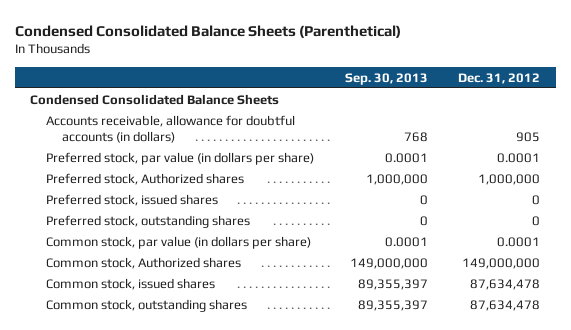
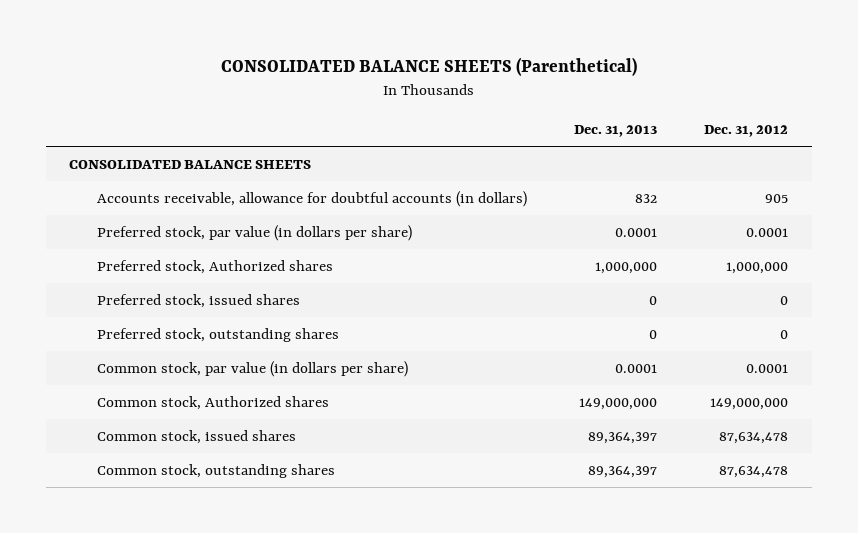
[15,24,402,38] Condensed Consolidated Balance Sheets (Parenthetical) -> [220,57,637,77] CONSOLIDATED BALANCE SHEETS (Parenthetical)
[344,72,428,85] Sep. 30, 2013 -> none
none -> [573,125,657,138] Dec. 31, 2013
[30,94,280,106] Condensed Consolidated Balance Sheets -> [69,159,312,169] CONSOLIDATED BALANCE SHEETS

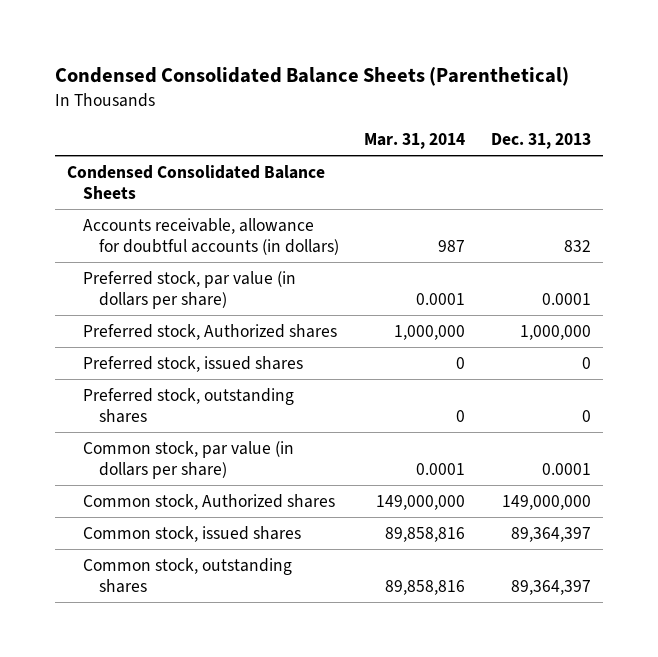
[220,57,637,77] CONSOLIDATED BALANCE SHEETS (Parenthetical) -> [54,67,569,87] Condensed Consolidated Balance Sheets (Parenthetical)
[704,125,789,138] Dec. 31, 2012 -> none
none -> [364,133,466,150] Mar. 31, 2014
[69,159,312,169] CONSOLIDATED BALANCE SHEETS -> [67,164,326,199] Condensed Consolidated Balance Sheets

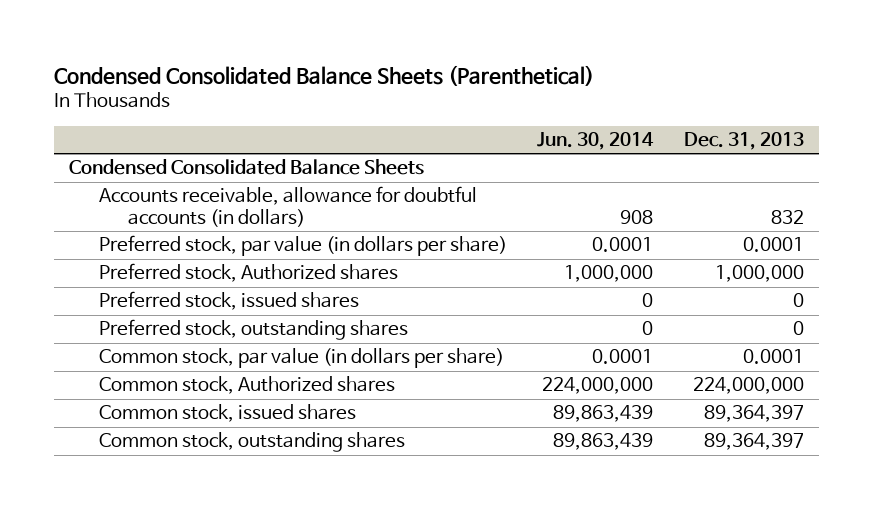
[364,133,466,150] Mar. 31, 2014 -> none
none -> [537,132,655,151] Jun. 30, 2014
[501,494,591,510] 149,000,000 -> [692,377,804,395] 224,000,000

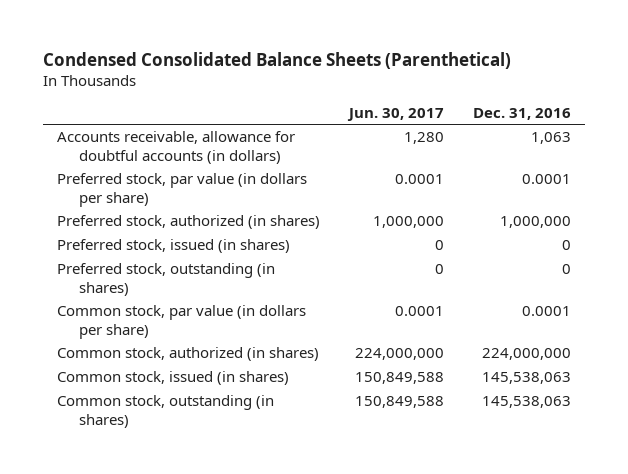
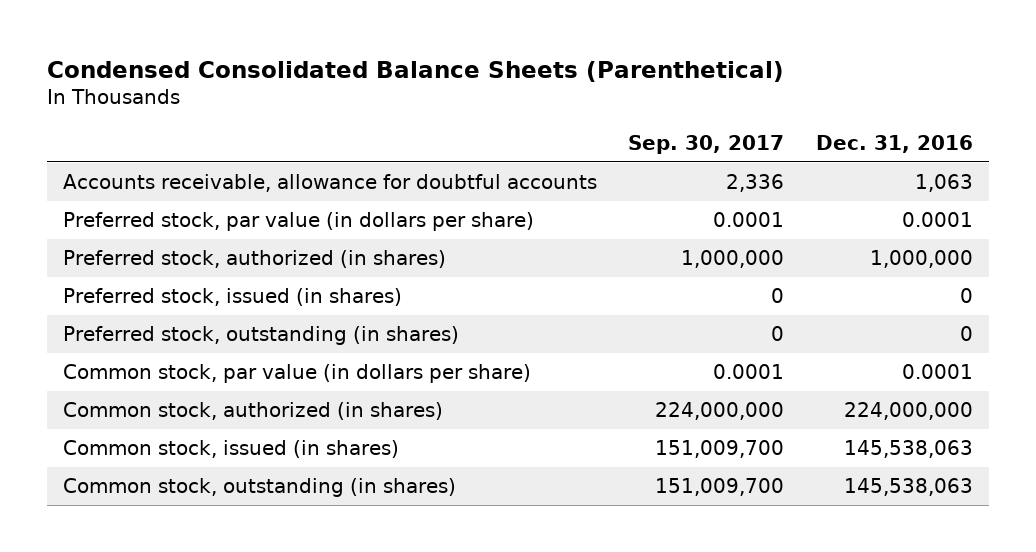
[347,107,445,121] Jun. 30, 2017 -> none
none -> [628,134,785,154] Sep. 30, 2017
[57,131,296,164] Accounts receivable, allowance for doubtful accounts (in dollars) -> [63,174,598,193] Accounts receivable, allowance for doubtful accounts

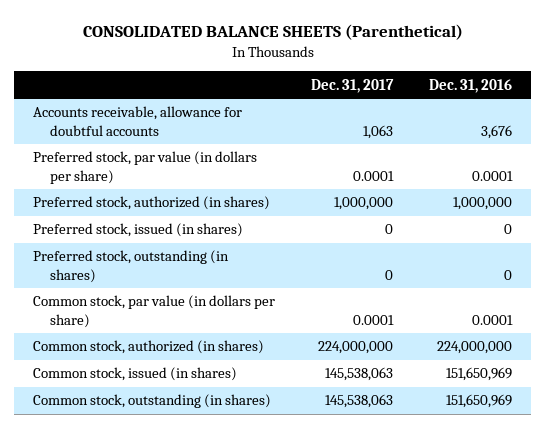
[47,60,785,82] Condensed Consolidated Balance Sheets (Parenthetical) -> [82,24,463,41] CONSOLIDATED BALANCE SHEETS (Parenthetical)
[628,134,785,154] Sep. 30, 2017 -> none
none -> [311,78,395,93] Dec. 31, 2017
[914,174,973,193] 1,063 -> [481,124,513,139] 3,676
[843,440,973,459] 145,538,063 -> [446,367,513,382] 151,650,969
[843,478,973,497] 145,538,063 -> [446,394,513,409] 151,650,969

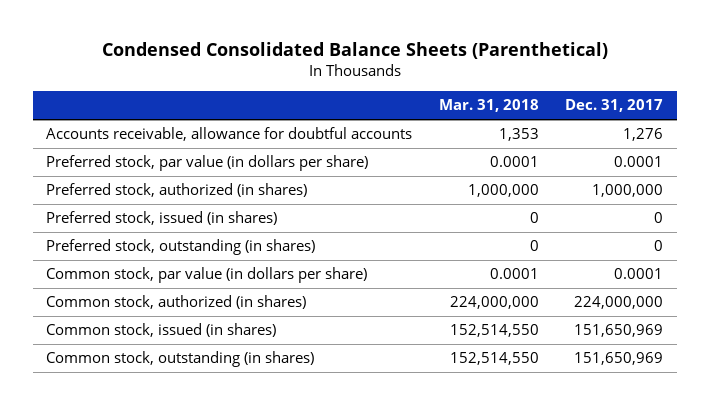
[82,24,463,41] CONSOLIDATED BALANCE SHEETS (Parenthetical) -> [101,41,608,59] Condensed Consolidated Balance Sheets (Parenthetical)
[429,78,513,93] Dec. 31, 2016 -> none
none -> [438,99,539,113] Mar. 31, 2018
[363,124,394,139] 1,063 -> [623,128,664,142] 1,276
[325,367,394,382] 145,538,063 -> [574,324,664,338] 151,650,969
[325,394,394,409] 145,538,063 -> [574,352,664,366] 151,650,969

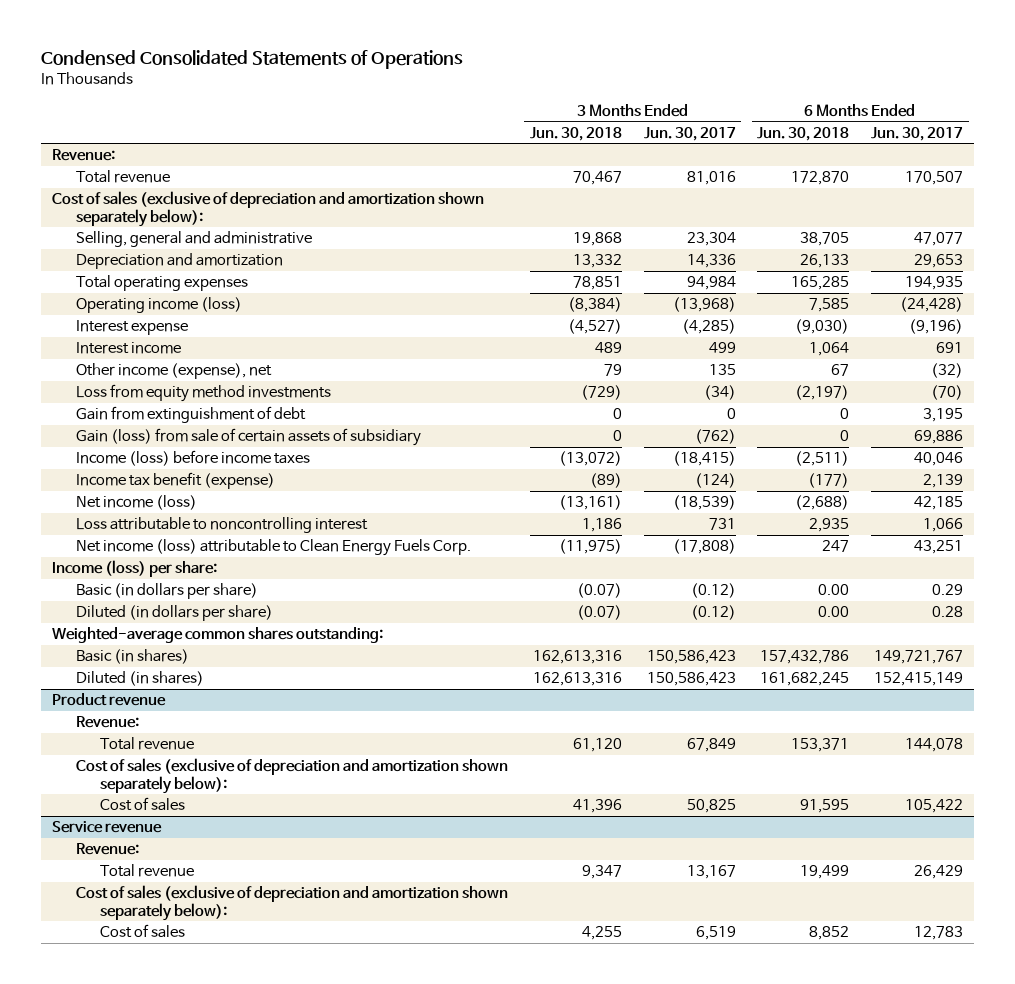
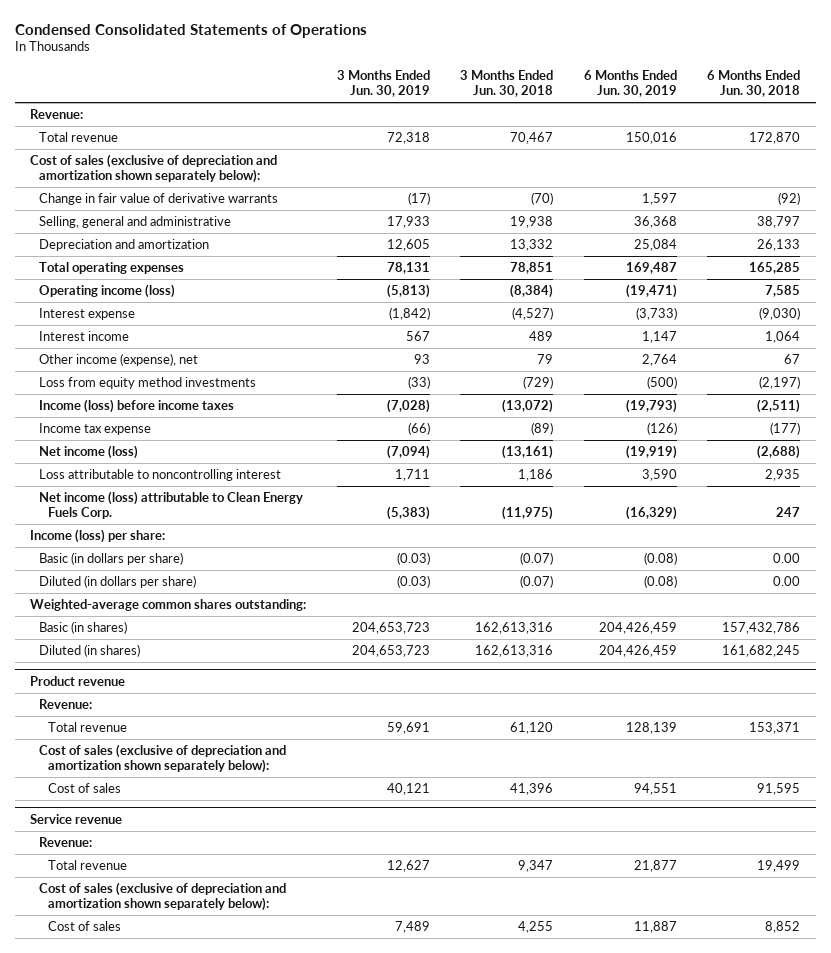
[643,126,736,141] Jun. 30, 2017 -> none
[871,126,964,141] Jun. 30, 2017 -> none
none -> [336,69,430,97] 3 Months Ended Jun. 30, 2019
none -> [583,69,677,97] 6 Months Ended Jun. 30, 2019
none -> [39,193,279,206] Change in fair value of derivative warrants
[572,232,622,247] 19,868 -> [510,216,554,229] 19,938
[800,232,850,247] 38,705 -> [757,216,801,229] 38,797
[75,406,306,424] Gain from extinguishment of debt -> none
[75,428,421,447] Gain (loss) from sale of certain assets of subsidiary -> none
[75,472,275,490] Income tax benefit (expense) -> [39,423,152,436] Income tax expense

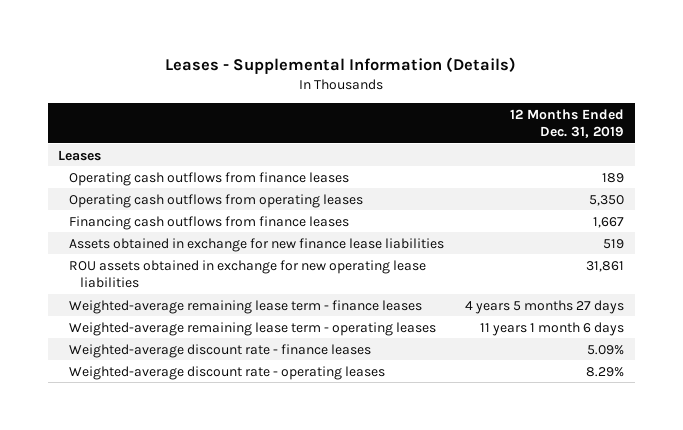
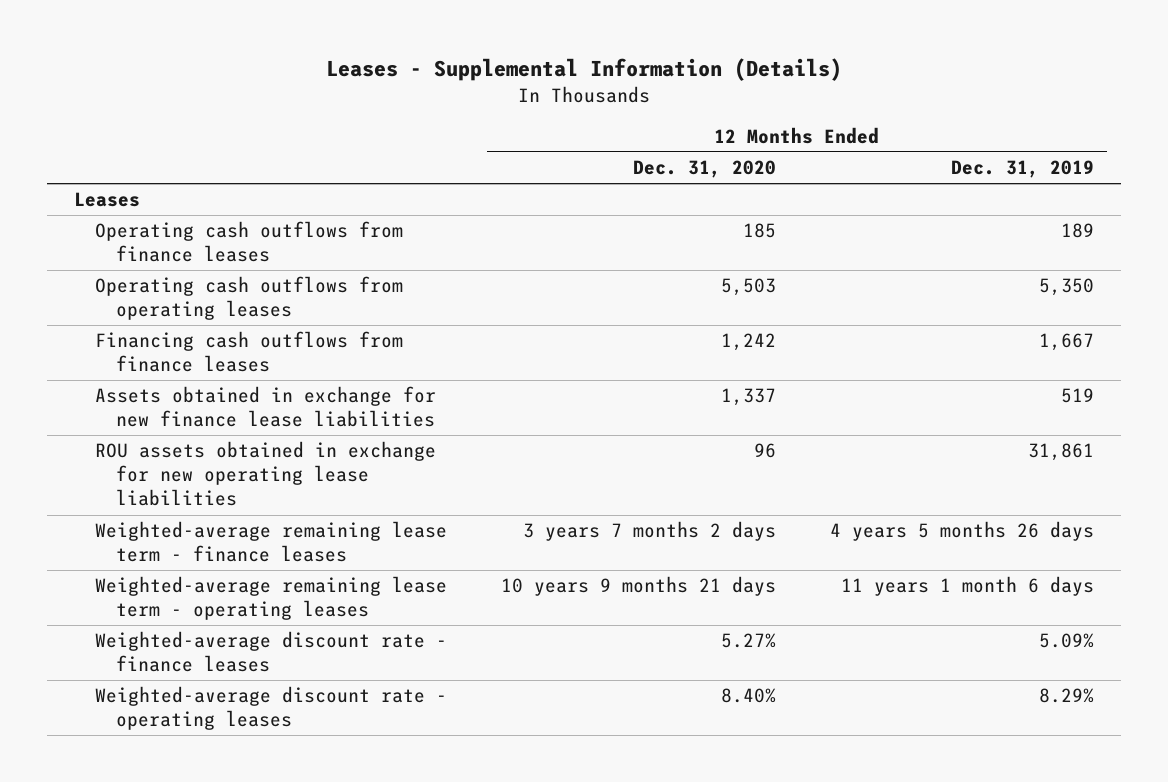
none -> [632,160,776,179] Dec. 31, 2020
[465,299,625,314] 4 years 5 months 27 days -> [829,521,1094,542] 4 years 5 months 26 days

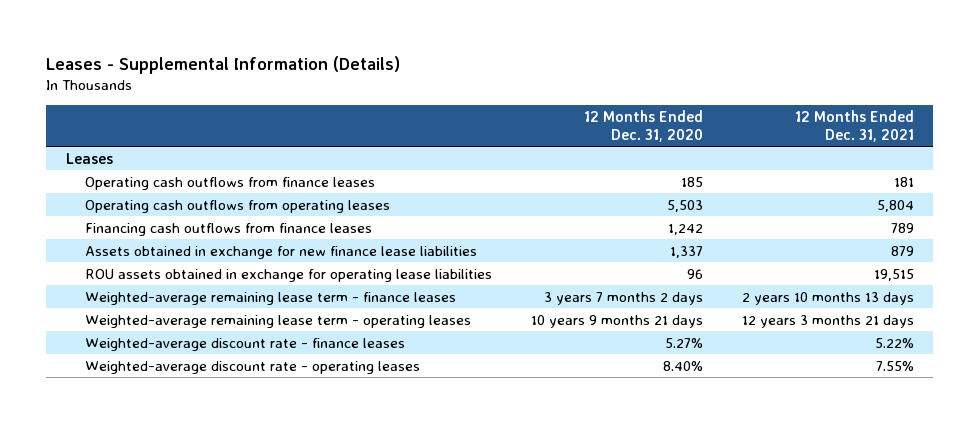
[950,160,1094,179] Dec. 31, 2019 -> none
none -> [794,109,914,142] 12 Months Ended Dec. 31, 2021
[94,441,436,507] ROU assets obtained in exchange for new operating lease liabilities -> [84,268,492,282] ROU assets obtained in exchange for operating lease liabilities

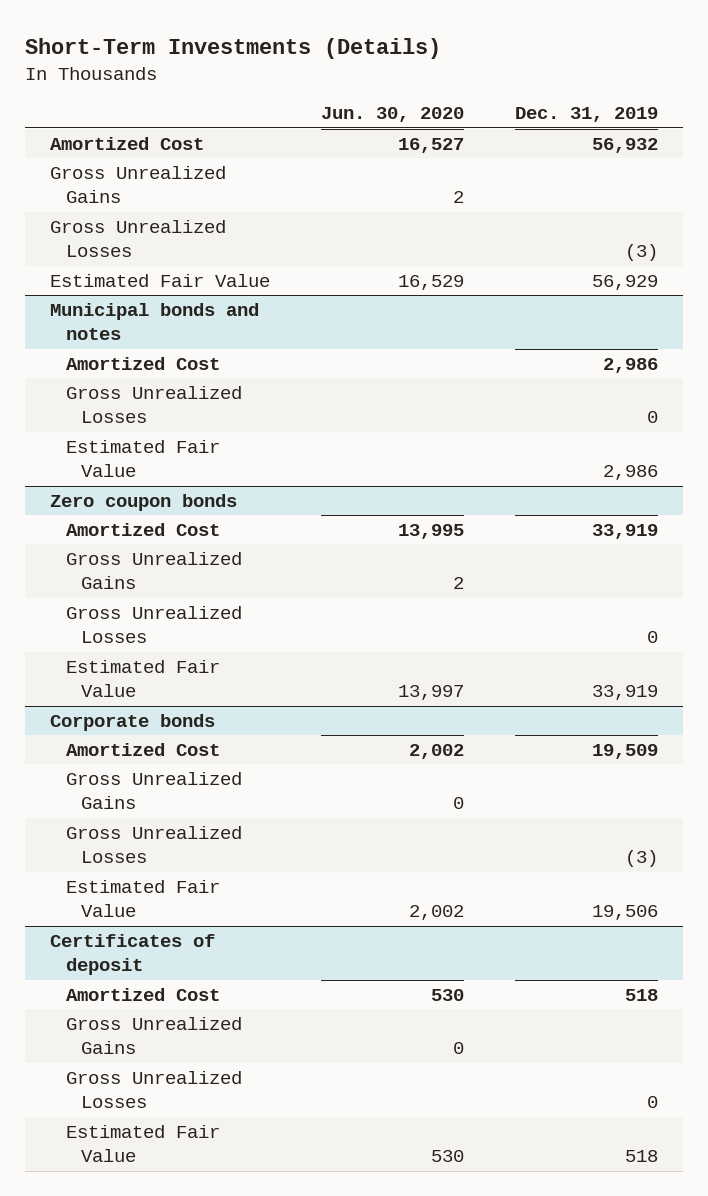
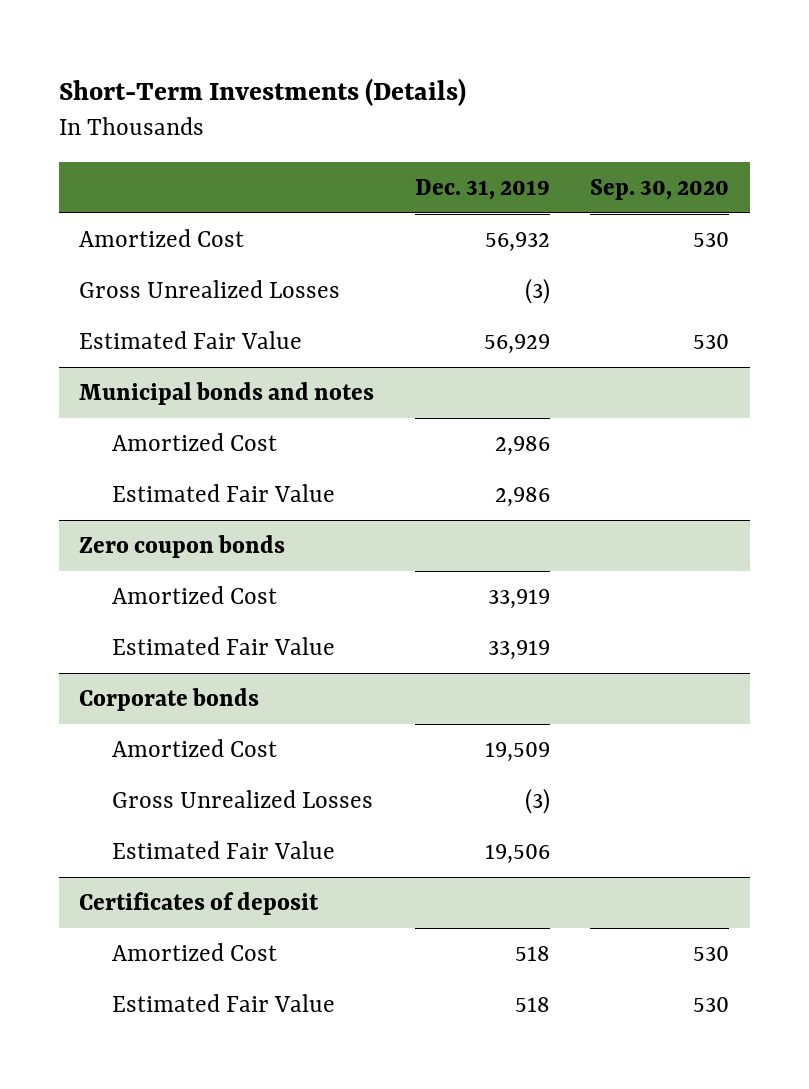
[320,107,464,123] Jun. 30, 2020 -> none
none -> [590,178,730,200] Sep. 30, 2020
[50,165,227,204] Gross Unrealized Gains -> none
[65,385,242,424] Gross Unrealized Losses -> none
[65,551,242,590] Gross Unrealized Gains -> none
[65,605,242,644] Gross Unrealized Losses -> none
[65,771,242,810] Gross Unrealized Gains -> none
[65,1016,242,1055] Gross Unrealized Gains -> none
[65,1070,242,1109] Gross Unrealized Losses -> none

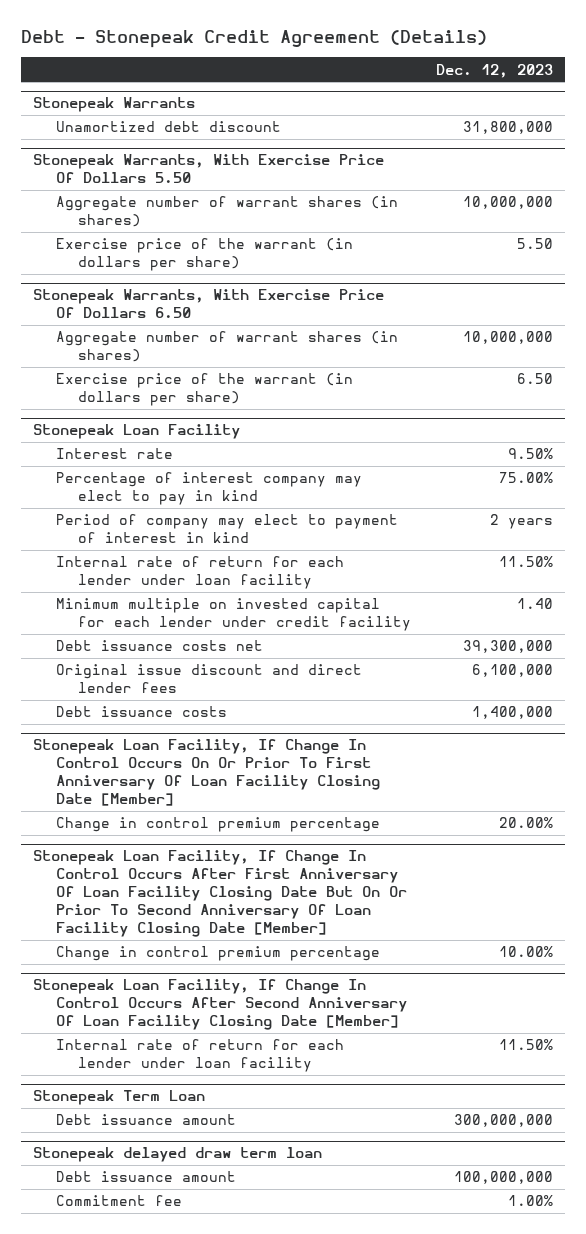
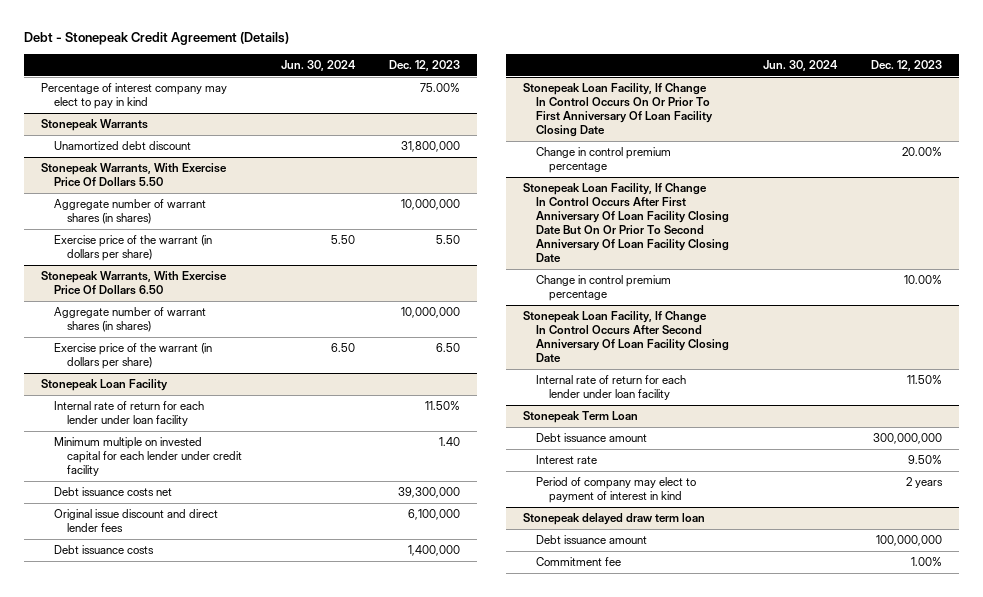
none -> [281,59,357,71] Jun. 30, 2024
none -> [41,83,228,110] Percentage of interest company may elect to pay in kind
[55,448,173,460] Interest rate -> none
[55,472,362,506] Percentage of interest company may elect to pay in kind -> none
[55,514,398,544] Period of company may elect to payment of interest in kind -> none
[33,739,380,807] Stonepeak Loan Facility, If Change In Control Occurs On Or Prior To First Anniversary Of Loan Facility Closing Date [Member] -> [522,83,713,138] Stonepeak Loan Facility, If Change In Control Occurs On Or Prior To First Anniversary Of Loan Facility Closing Date
[33,850,407,938] Stonepeak Loan Facility, If Change In Control Occurs After First Anniversary Of Loan Facility Closing Date But On Or Prior To Second Anniversary Of Loan Facility Closing Date [Member] -> [522,183,729,263] Stonepeak Loan Facility, If Change In Control Occurs After First Anniversary Of Loan Facility Closing Date But On Or Prior To Second Anniversary Of Loan Facility Closing Date
[33,979,407,1031] Stonepeak Loan Facility, If Change In Control Occurs After Second Anniversary Of Loan Facility Closing Date [Member] -> [522,311,729,363] Stonepeak Loan Facility, If Change In Control Occurs After Second Anniversary Of Loan Facility Closing Date
none -> [535,455,597,465] Interest rate
none -> [535,477,696,504] Period of company may elect to payment of interest in kind

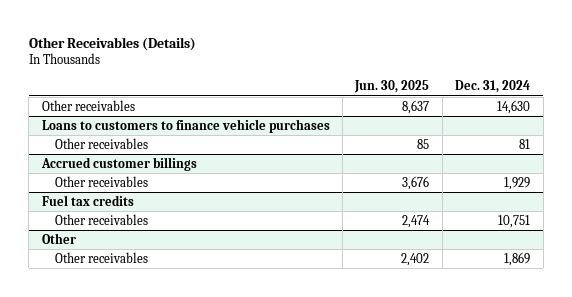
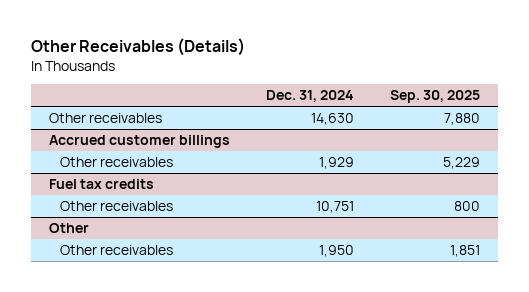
[354,80,430,94] Jun. 30, 2025 -> none
none -> [390,90,481,104] Sep. 30, 2025
[41,118,330,133] Loans to customers to finance vehicle purchases -> none
[54,137,148,149] Other receivables -> none
[504,251,531,266] 1,869 -> [318,244,354,257] 1,950

